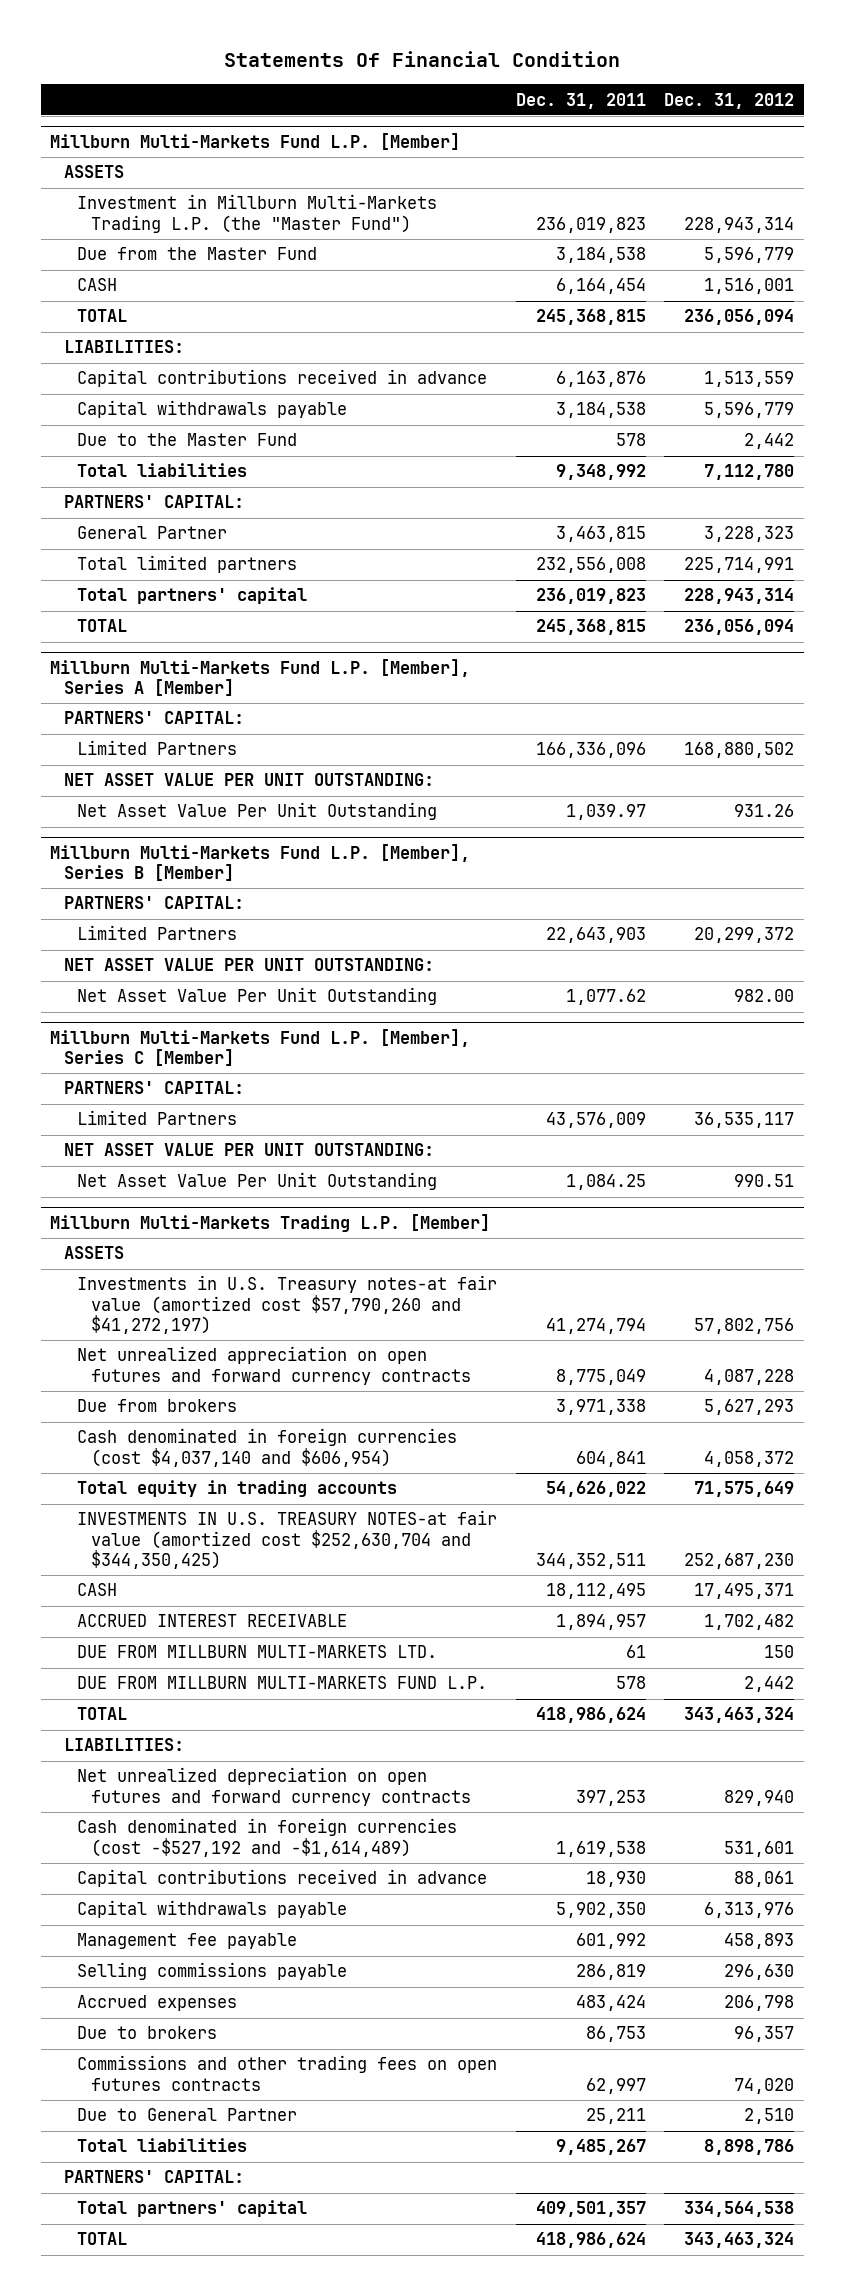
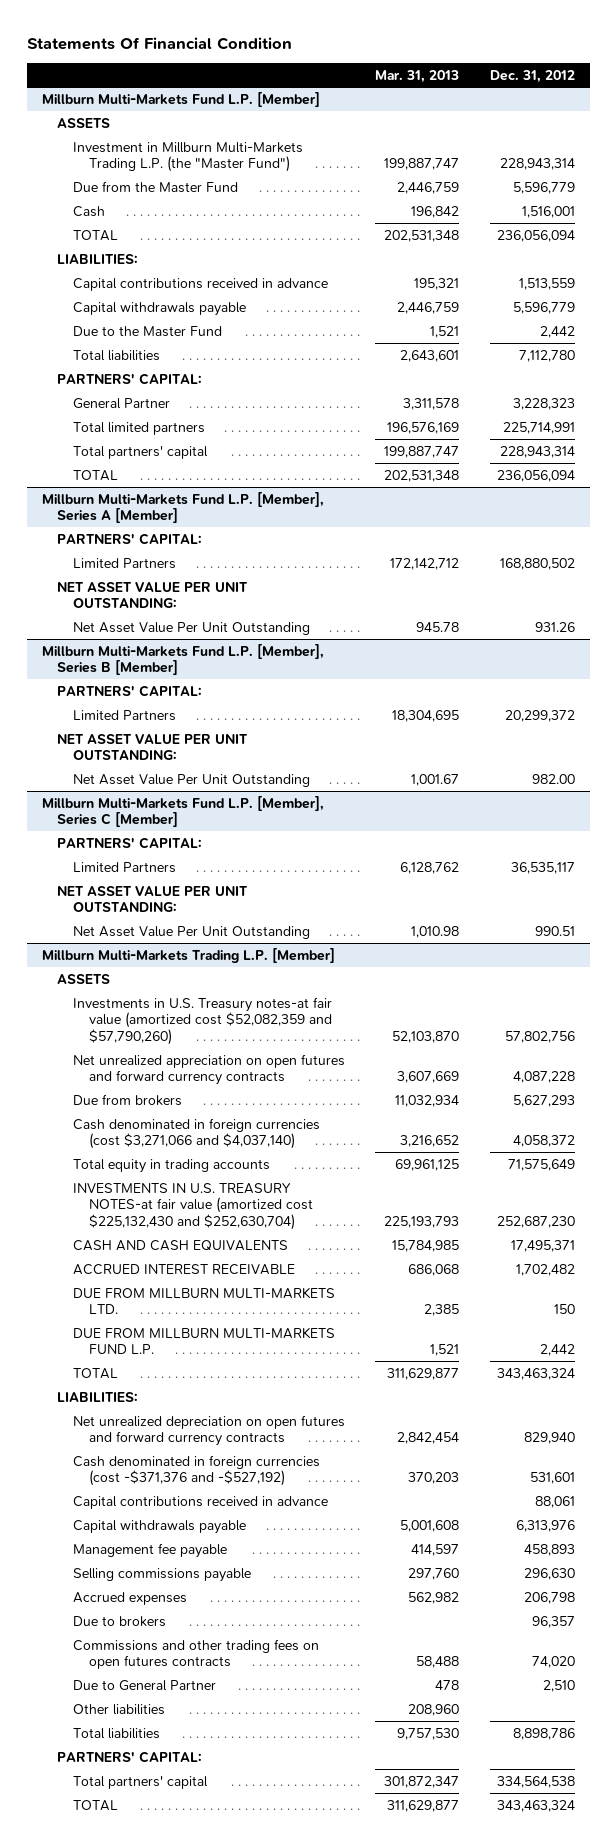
[515,92,646,109] Dec. 31, 2011 -> none
none -> [375,69,460,83] Mar. 31, 2013
[77,278,118,292] CASH -> [73,205,106,217] Cash
[77,1275,498,1334] Investments in U.S. Treasury notes-at fair value (amortized cost $57,790,260 and $41,272,197) -> [73,996,333,1045] Investments in U.S. Treasury notes-at fair value (amortized cost $52,082,359 and $57,790,260)
[77,1428,458,1467] Cash denominated in foreign currencies (cost $4,037,140 and $606,954) -> [73,1117,321,1150] Cash denominated in foreign currencies (cost $3,271,066 and $4,037,140)
[77,1510,498,1569] INVESTMENTS IN U.S. TREASURY NOTES-at fair value (amortized cost $252,630,704 and $344,350,425) -> [73,1182,313,1230] INVESTMENTS IN U.S. TREASURY NOTES-at fair value (amortized cost $225,132,430 and $252,630,704)
[77,1583,118,1597] CASH -> [73,1239,289,1251] CASH AND CASH EQUIVALENTS
[77,1818,458,1857] Cash denominated in foreign currencies (cost -$527,192 and -$1,614,489) -> [73,1454,321,1487] Cash denominated in foreign currencies (cost -$371,376 and -$527,192)
none -> [73,1703,166,1715] Other liabilities

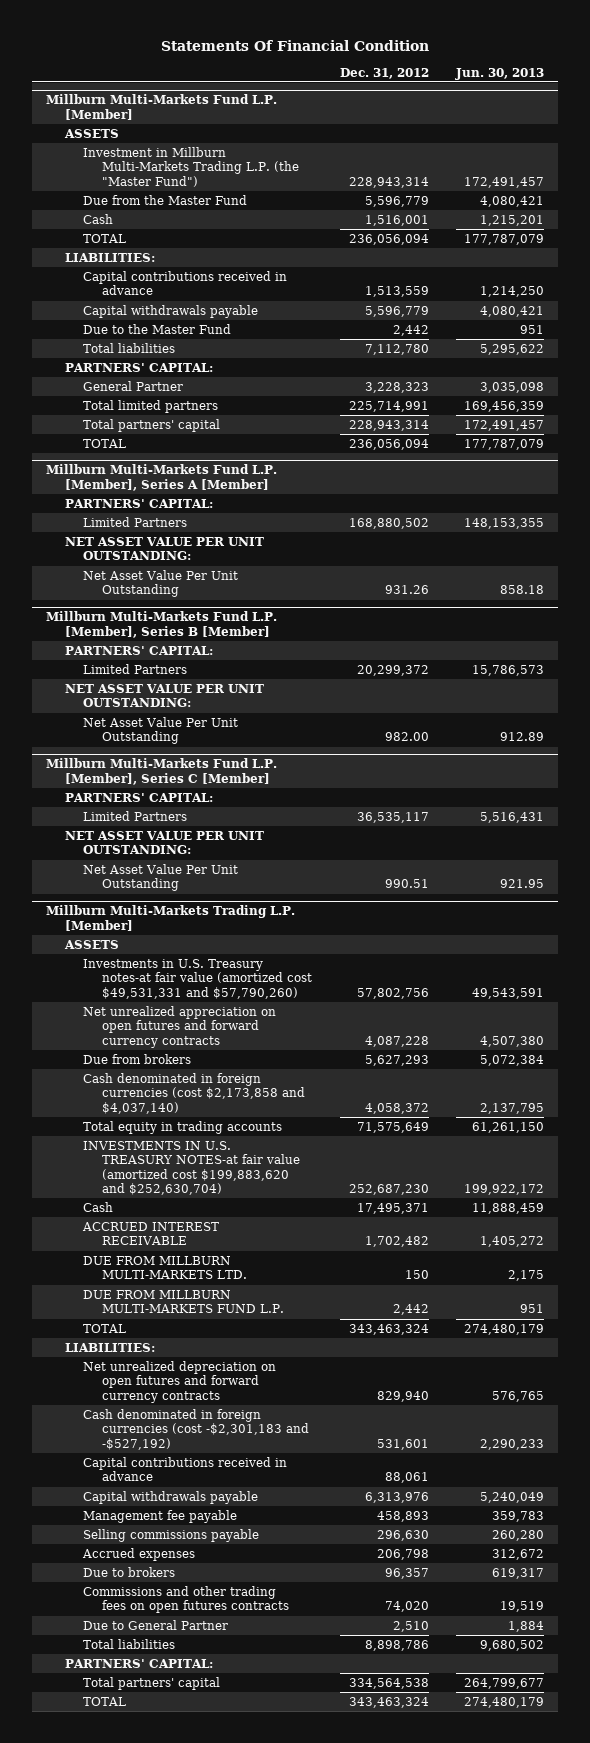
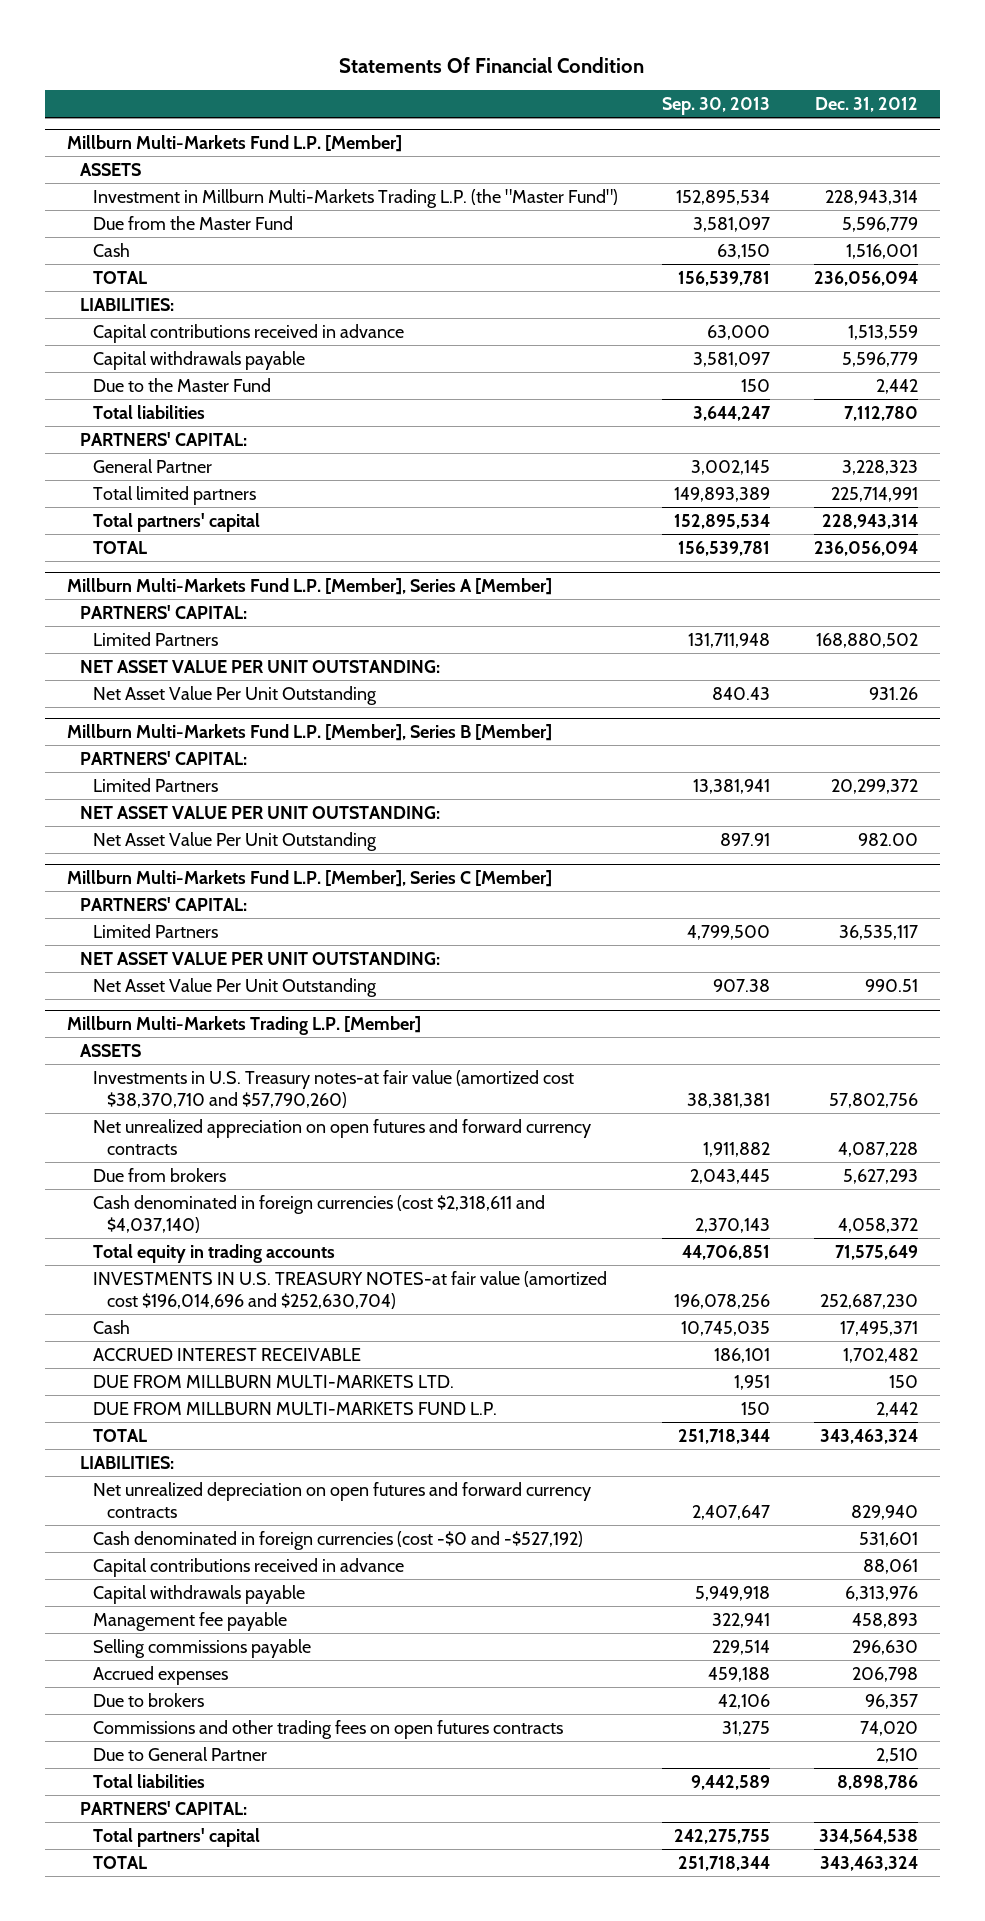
[455,67,545,80] Jun. 30, 2013 -> none
none -> [662,97,771,116] Sep. 30, 2013
[83,958,312,999] Investments in U.S. Treasury notes-at fair value (amortized cost $49,531,331 and $57,790,260) -> [93,1069,575,1108] Investments in U.S. Treasury notes-at fair value (amortized cost $38,370,710 and $57,790,260)
[83,1072,305,1114] Cash denominated in foreign currencies (cost $2,173,858 and $4,037,140) -> [93,1194,546,1233] Cash denominated in foreign currencies (cost $2,318,611 and $4,037,140)
[83,1140,300,1196] INVESTMENTS IN U.S. TREASURY NOTES-at fair value (amortized cost $199,883,620 and $252,630,704) -> [93,1270,608,1309] INVESTMENTS IN U.S. TREASURY NOTES-at fair value (amortized cost $196,014,696 and $252,630,704)
[83,1408,309,1450] Cash denominated in foreign currencies (cost -$2,301,183 and -$527,192) -> [93,1530,584,1550] Cash denominated in foreign currencies (cost -$0 and -$527,192)

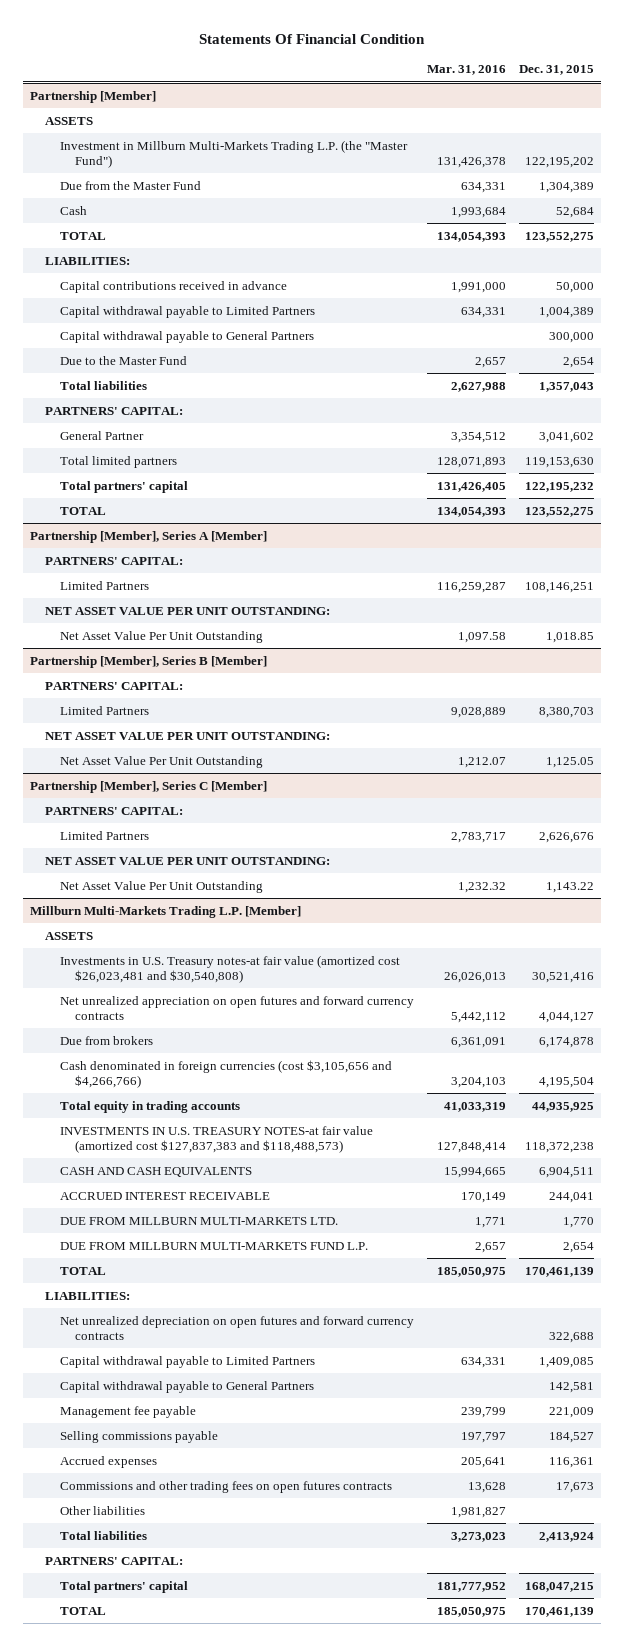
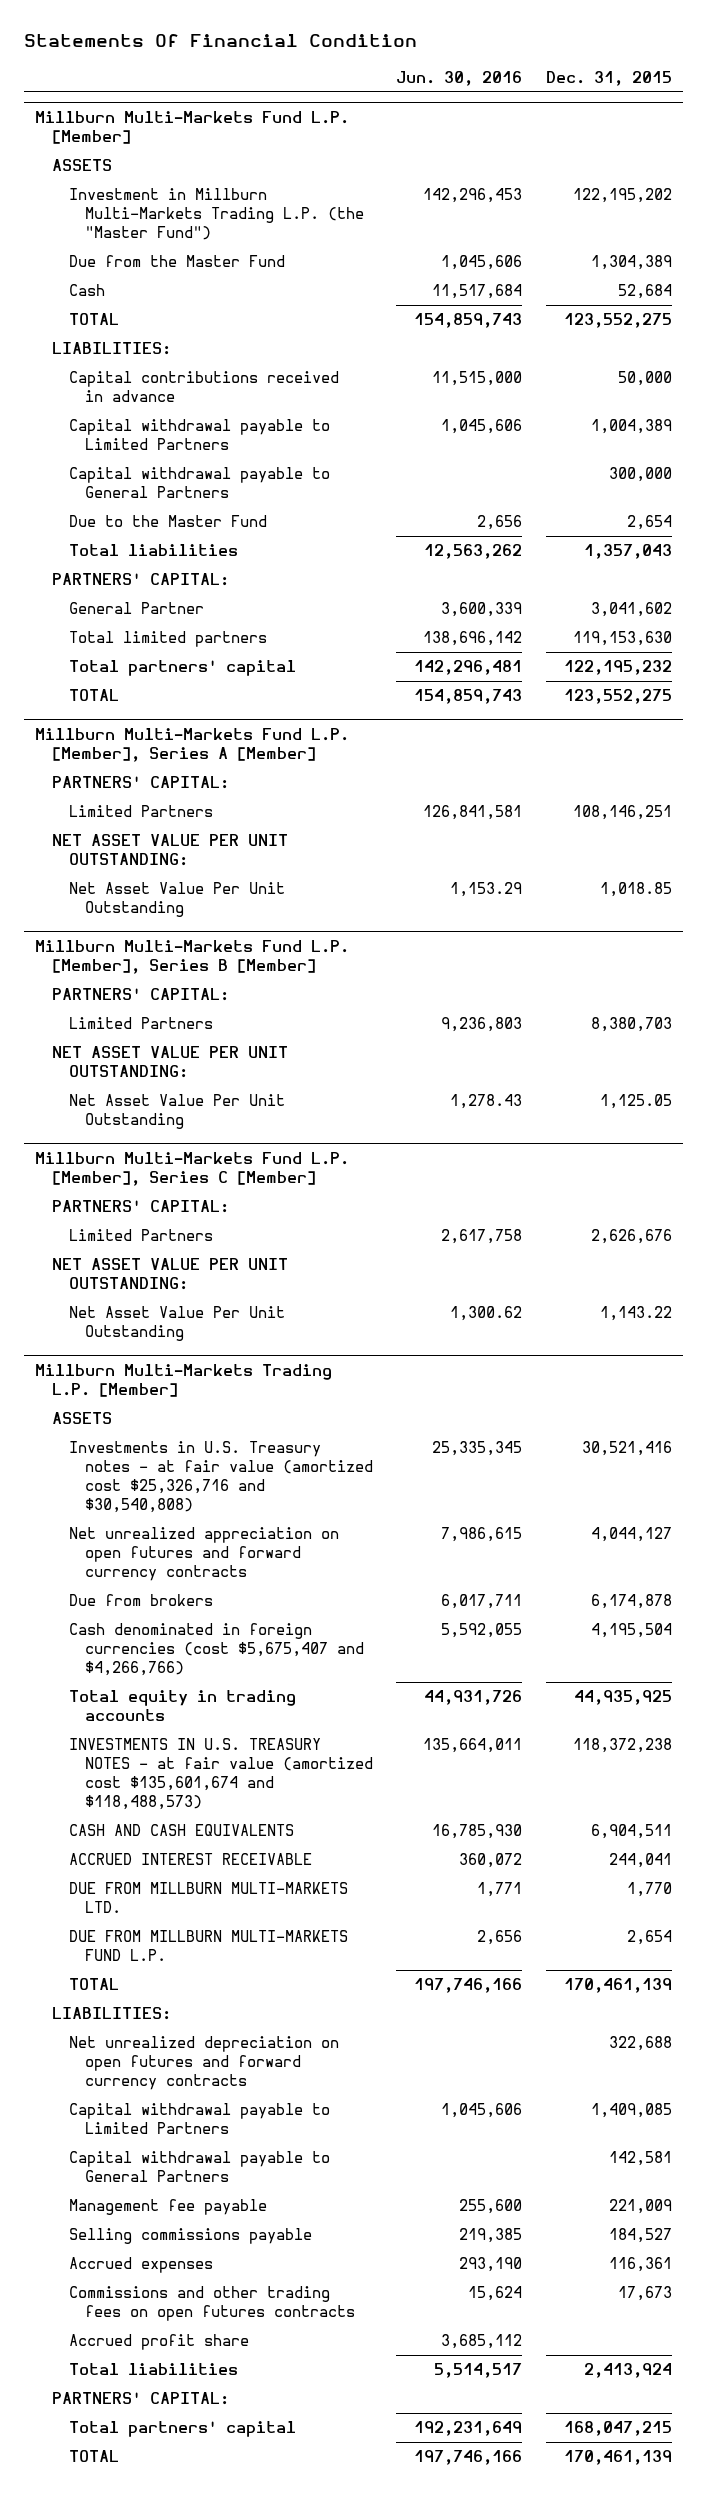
[427,65,507,76] Mar. 31, 2016 -> none
none -> [396,70,523,86] Jun. 30, 2016
[30,90,157,103] Partnership [Member] -> [35,110,350,144] Millburn Multi-Markets Fund L.P. [Member]
[30,530,268,543] Partnership [Member], Series A [Member] -> none
none -> [35,727,350,762] Millburn Multi-Markets Fund L.P. [Member], Series A [Member]
[30,655,268,668] Partnership [Member], Series B [Member] -> none
none -> [35,939,350,974] Millburn Multi-Markets Fund L.P. [Member], Series B [Member]
[30,780,268,793] Partnership [Member], Series C [Member] -> none
none -> [35,1151,350,1186] Millburn Multi-Markets Fund L.P. [Member], Series C [Member]
[60,954,401,984] Investments in U.S. Treasury notes-at fair value (amortized cost $26,023,481 and $30,540,808) -> [68,1441,374,1514] Investments in U.S. Treasury notes - at fair value (amortized cost $25,326,716 and $30,540,808)
[60,1059,393,1089] Cash denominated in foreign currencies (cost $3,105,656 and $4,266,766) -> [68,1623,365,1677] Cash denominated in foreign currencies (cost $5,675,407 and $4,266,766)
[60,1125,374,1154] INVESTMENTS IN U.S. TREASURY NOTES-at fair value (amortized cost $127,837,383 and $118,488,573) -> [68,1738,374,1811] INVESTMENTS IN U.S. TREASURY NOTES - at fair value (amortized cost $135,601,674 and $118,488,573)
[60,1505,146,1515] Other liabilities -> [68,2334,249,2351] Accrued profit share

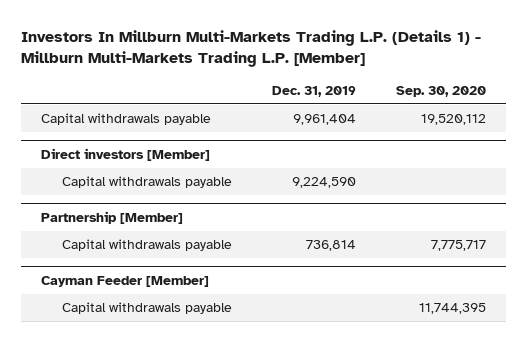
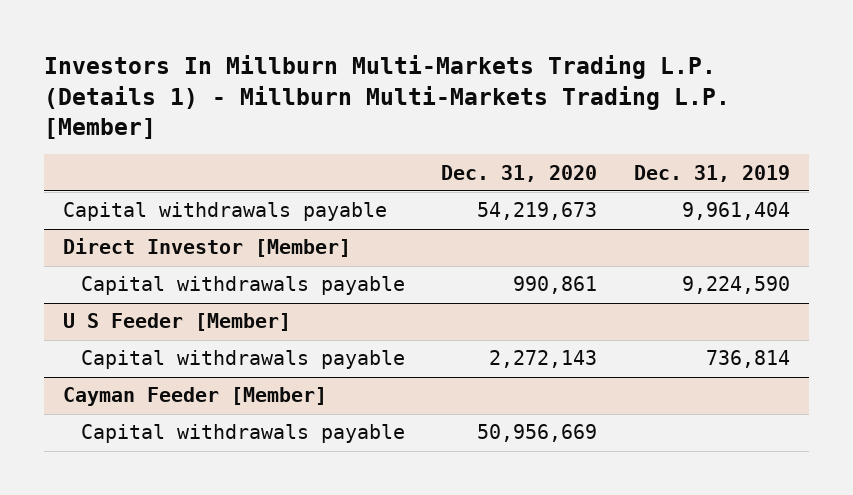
[396,85,487,97] Sep. 30, 2020 -> none
none -> [441,164,598,182] Dec. 31, 2020
[40,147,210,161] Direct investors [Member] -> [62,238,351,258] Direct Investor [Member]
[40,210,183,224] Partnership [Member] -> [62,313,291,332] U S Feeder [Member]

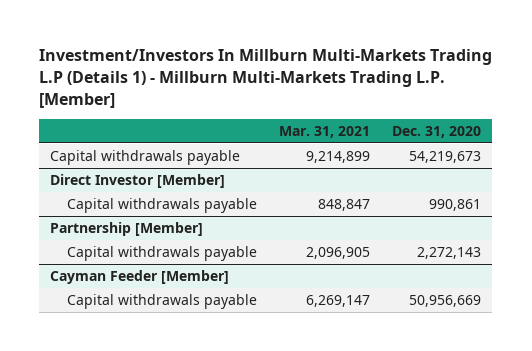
[44,55,731,139] Investors In Millburn Multi-Markets Trading L.P. (Details 1) - Millburn Multi-Markets Trading L.P. [Member] -> [39,49,493,108] Investment/Investors In Millburn Multi-Markets Trading L.P (Details 1) - Millburn Multi-Markets Trading L.P. [Member]
[634,164,791,182] Dec. 31, 2019 -> none
none -> [279,125,371,138] Mar. 31, 2021
[62,313,291,332] U S Feeder [Member] -> [50,222,204,237] Partnership [Member]

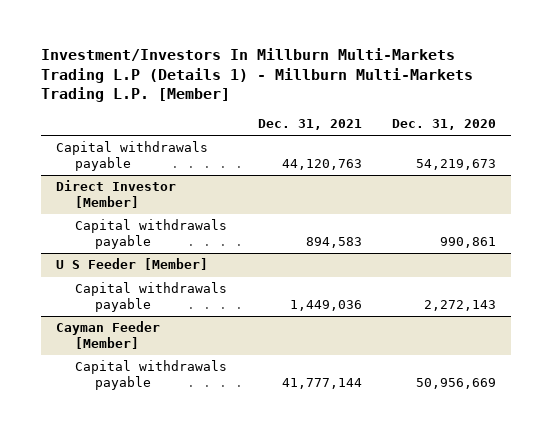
[279,125,371,138] Mar. 31, 2021 -> none
none -> [257,118,362,130] Dec. 31, 2021
[50,222,204,237] Partnership [Member] -> [56,258,209,271] U S Feeder [Member]

